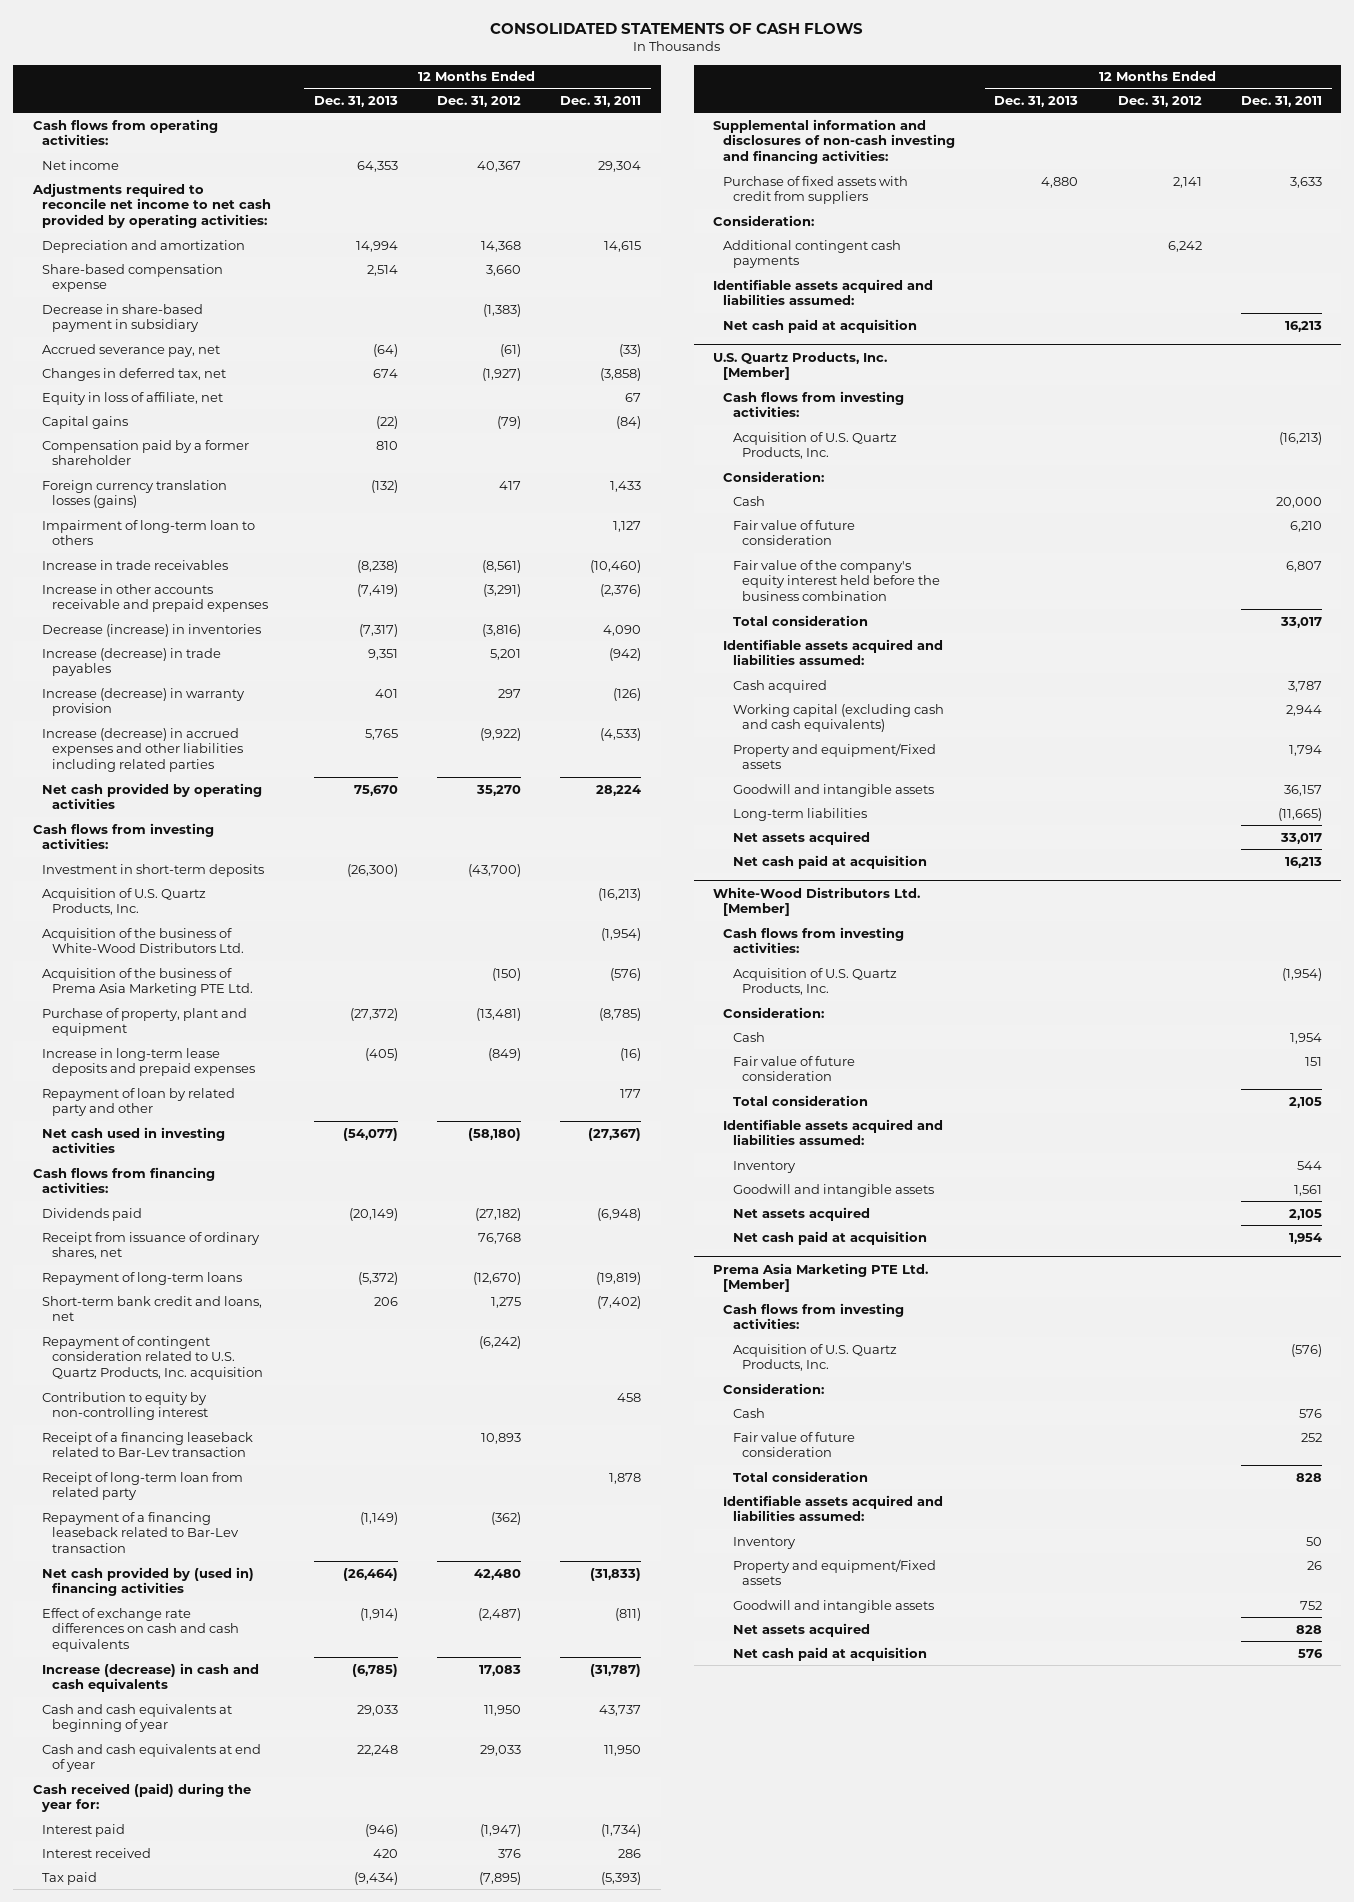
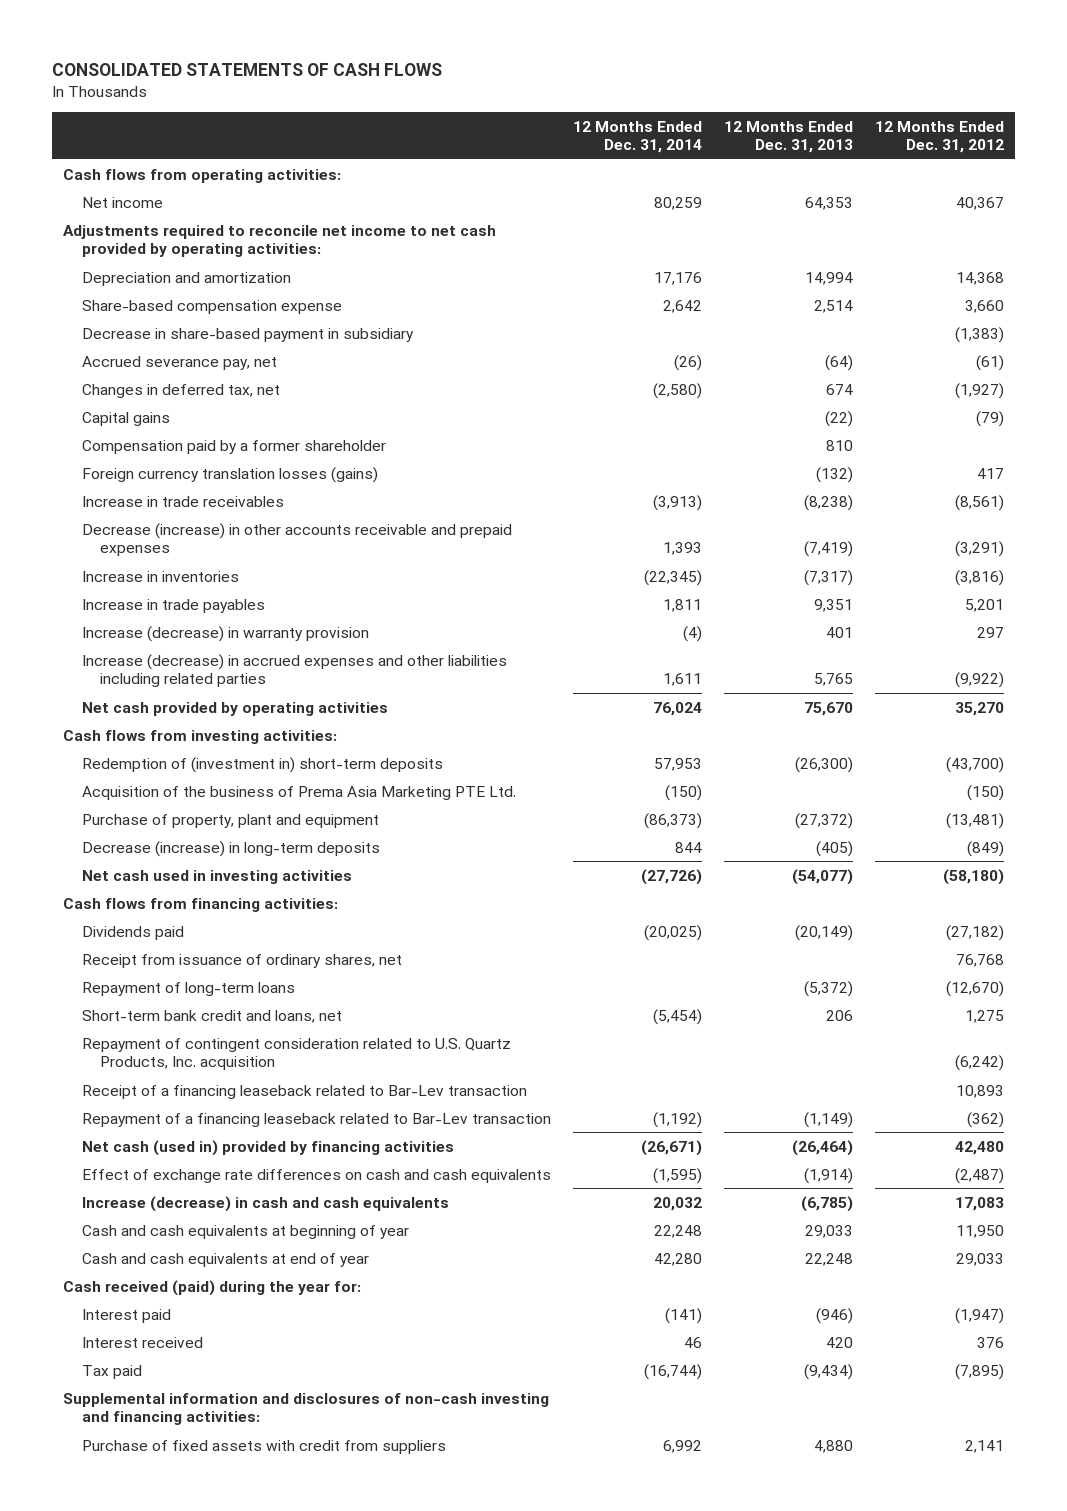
[560,95,642,107] Dec. 31, 2011 -> none
none -> [572,121,702,154] 12 Months Ended Dec. 31, 2014
[42,391,224,405] Equity in loss of affiliate, net -> none
[42,519,256,546] Impairment of long-term loan to others -> none
[42,583,268,613] Increase in other accounts receivable and prepaid expenses -> [81,522,512,556] Decrease (increase) in other accounts receivable and prepaid expenses
[42,623,262,637] Decrease (increase) in inventories -> [81,570,239,582] Increase in inventories
[42,647,222,677] Increase (decrease) in trade payables -> [81,598,265,613] Increase in trade payables
[42,887,207,916] Acquisition of U.S. Quartz Products, Inc. -> none
[42,927,244,954] Acquisition of the business of White-Wood Distributors Ltd. -> none
[42,863,265,877] Investment in short-term deposits -> [81,756,443,773] Redemption of (investment in) short-term deposits
[42,1087,236,1117] Repayment of loan by related party and other -> none
[42,1047,255,1077] Increase in long-term lease deposits and prepaid expenses -> [81,840,380,857] Decrease (increase) in long-term deposits
[42,1391,208,1421] Contribution to equity by non-controlling interest -> none
[42,1471,244,1501] Receipt of long-term loan from related party -> none
[42,1566,255,1597] Net cash provided by (used in) financing activities -> [81,1139,454,1156] Net cash (used in) provided by financing activities
[713,214,815,226] Consideration: -> none
[723,239,902,269] Additional contingent cash payments -> none
[713,278,934,306] Identifiable assets acquired and liabilities assumed: -> none
[723,318,918,333] Net cash paid at acquisition -> none
[713,351,888,381] U.S. Quartz Products, Inc. [Member] -> none
[723,390,905,418] Cash flows from investing activities: -> none
[732,431,897,460] Acquisition of U.S. Quartz Products, Inc. -> none
[723,470,825,482] Consideration: -> none
[732,495,765,506] Cash -> none
[732,519,855,546] Fair value of future consideration -> none
[732,559,941,602] Fair value of the company's equity interest held before the business combination -> none
[732,614,868,626] Total consideration -> none
[723,638,944,666] Identifiable assets acquired and liabilities assumed: -> none
[732,679,827,693] Cash acquired -> none
[732,703,944,733] Working capital (excluding cash and cash equivalents) -> none
[732,742,936,770] Property and equipment/Fixed assets -> none
[732,783,934,797] Goodwill and intangible assets -> none
[732,807,867,821] Long-term liabilities -> none
[732,830,870,845] Net assets acquired -> none
[732,854,927,869] Net cash paid at acquisition -> none
[713,886,921,917] White-Wood Distributors Ltd. [Member] -> none
[723,926,905,954] Cash flows from investing activities: -> none
[732,967,897,996] Acquisition of U.S. Quartz Products, Inc. -> none
[723,1006,825,1018] Consideration: -> none
[732,1031,765,1042] Cash -> none
[732,1055,855,1082] Fair value of future consideration -> none
[732,1094,868,1106] Total consideration -> none
[723,1118,944,1146] Identifiable assets acquired and liabilities assumed: -> none
[732,1160,796,1173] Inventory -> none
[732,1183,934,1197] Goodwill and intangible assets -> none
[732,1206,870,1221] Net assets acquired -> none
[732,1230,927,1245] Net cash paid at acquisition -> none
[713,1262,929,1293] Prema Asia Marketing PTE Ltd. [Member] -> none
[723,1302,905,1330] Cash flows from investing activities: -> none
[732,1343,897,1372] Acquisition of U.S. Quartz Products, Inc. -> none
[723,1382,825,1394] Consideration: -> none
[732,1407,765,1418] Cash -> none
[732,1431,855,1458] Fair value of future consideration -> none
[732,1470,868,1482] Total consideration -> none
[723,1494,944,1522] Identifiable assets acquired and liabilities assumed: -> none
[732,1536,796,1549] Inventory -> none
[732,1558,936,1586] Property and equipment/Fixed assets -> none
[732,1599,934,1613] Goodwill and intangible assets -> none
[732,1622,870,1637] Net assets acquired -> none
[732,1646,927,1661] Net cash paid at acquisition -> none

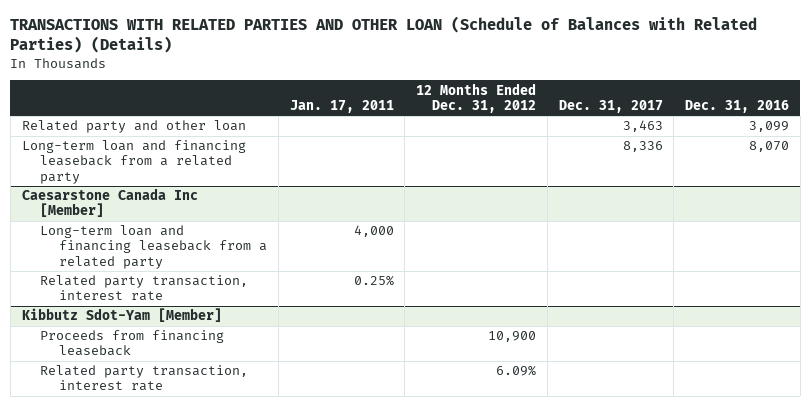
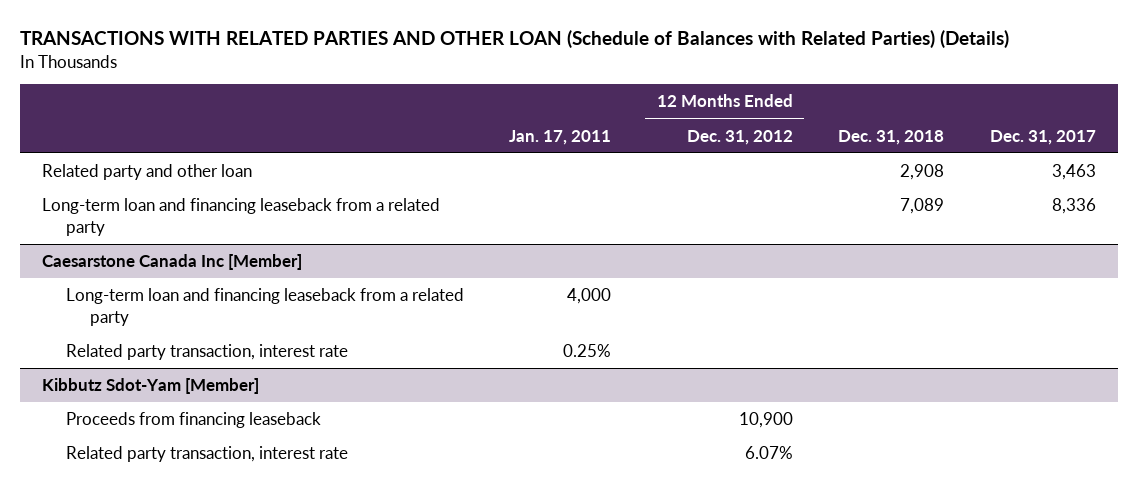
[685,99,790,113] Dec. 31, 2016 -> none
none -> [838,129,945,145] Dec. 31, 2018
[496,365,537,377] 6.09% -> [744,446,793,460] 6.07%

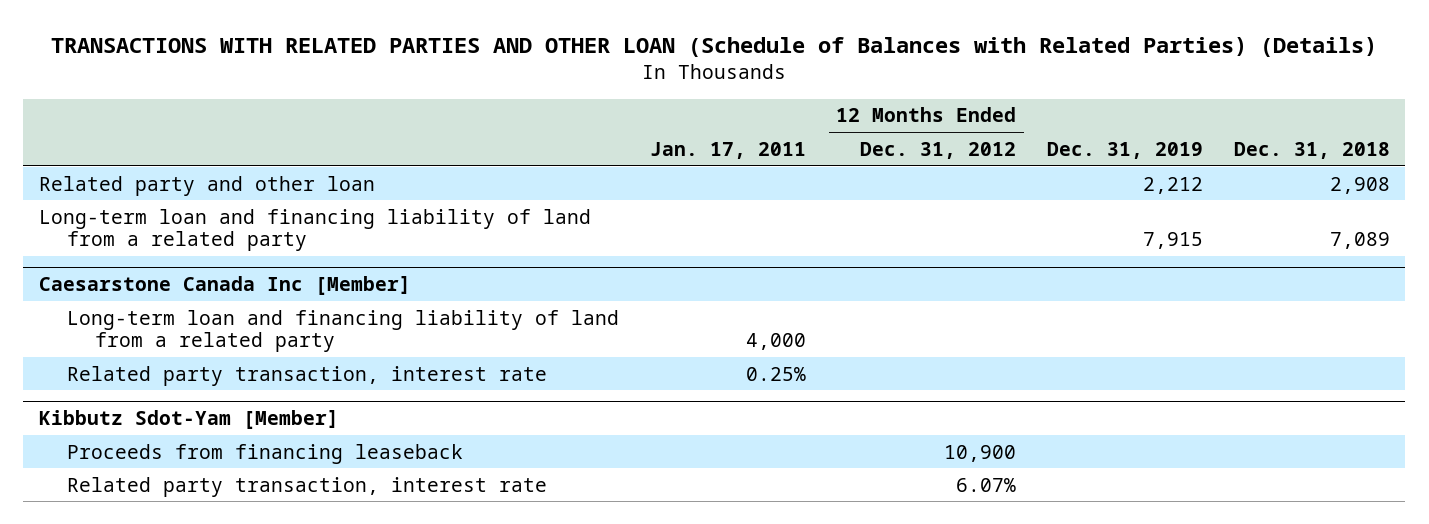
[989,129,1096,145] Dec. 31, 2017 -> none
none -> [1047,141,1204,159] Dec. 31, 2019
[42,198,441,236] Long-term loan and financing leaseback from a related party -> [38,208,591,252] Long-term loan and financing liability of land from a related party
[66,288,465,326] Long-term loan and financing leaseback from a related party -> [66,309,619,353] Long-term loan and financing liability of land from a related party

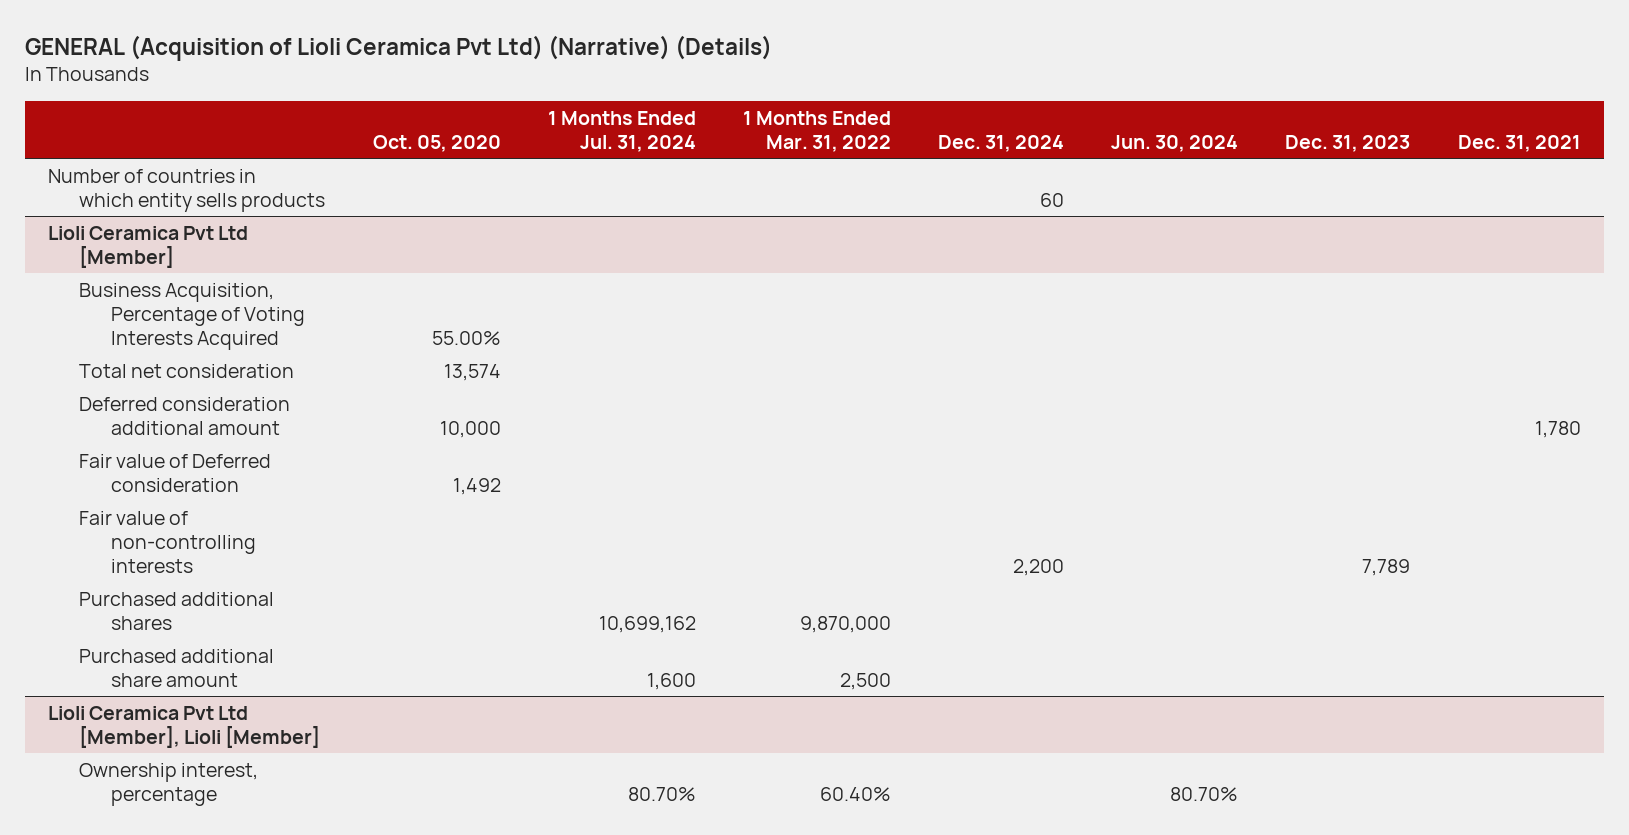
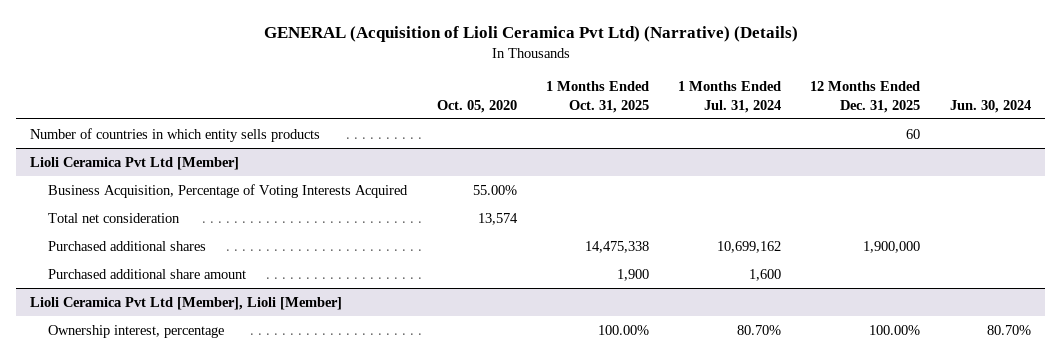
[742,110,891,152] 1 Months Ended Mar. 31, 2022 -> none
[938,134,1065,152] Dec. 31, 2024 -> none
[1285,134,1411,152] Dec. 31, 2023 -> none
[1457,134,1581,152] Dec. 31, 2021 -> none
none -> [545,81,649,113] 1 Months Ended Oct. 31, 2025
none -> [810,81,921,113] 12 Months Ended Dec. 31, 2025
[79,396,291,435] Deferred consideration additional amount -> none
[79,453,272,492] Fair value of Deferred consideration -> none
[79,510,256,574] Fair value of non-controlling interests -> none

